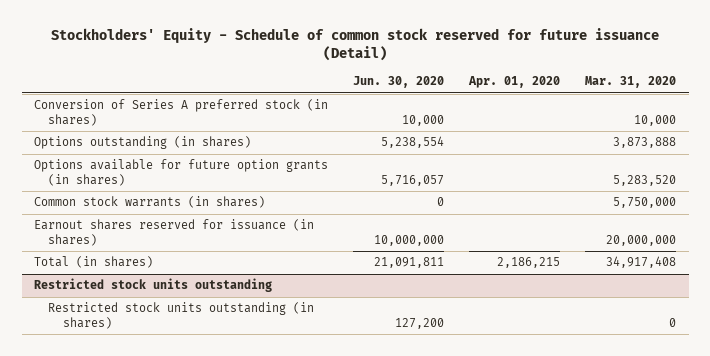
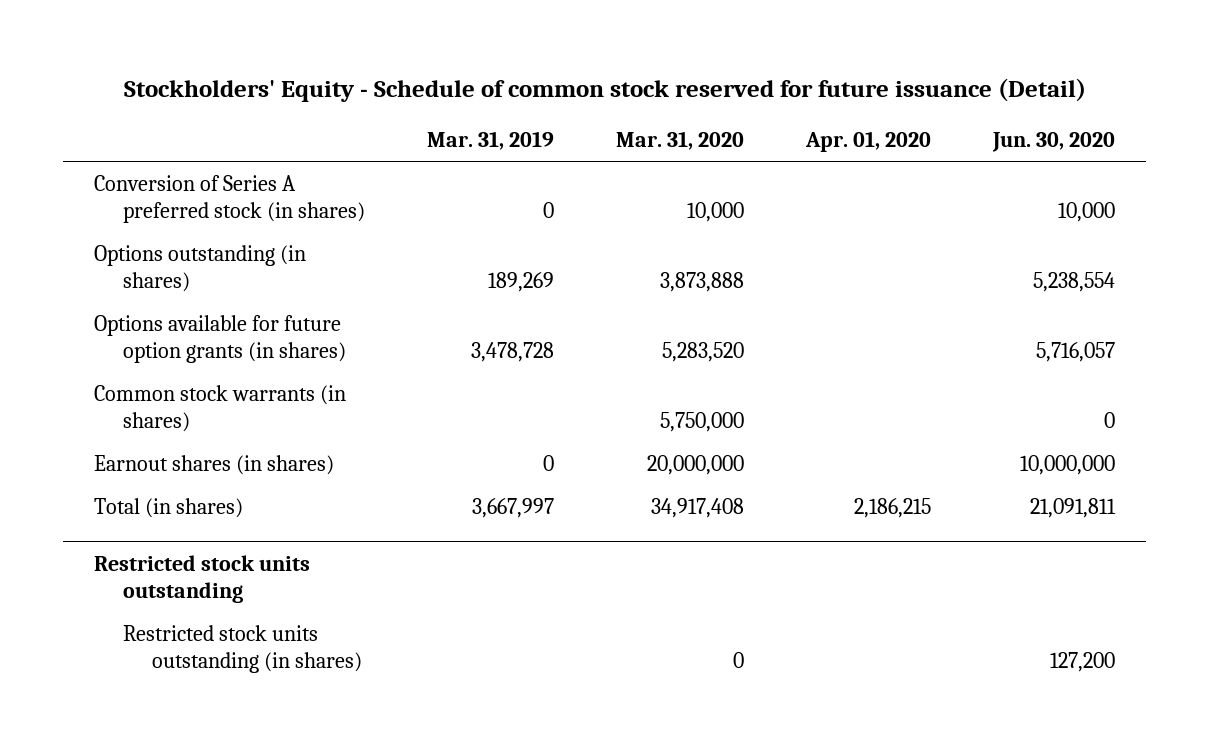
none -> [427,131,555,151] Mar. 31, 2019
[34,219,315,247] Earnout shares reserved for issuance (in shares) -> [94,454,335,475] Earnout shares (in shares)

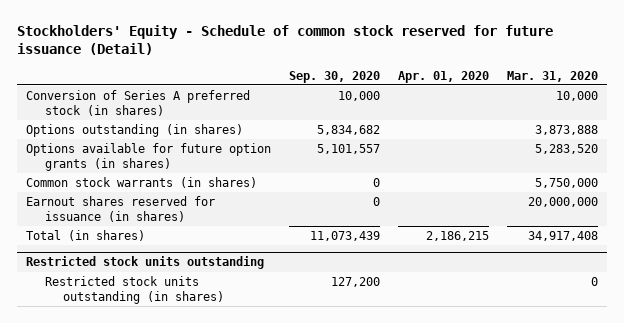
[427,131,555,151] Mar. 31, 2019 -> none
[992,132,1116,153] Jun. 30, 2020 -> none
none -> [289,70,381,83] Sep. 30, 2020
[94,454,335,475] Earnout shares (in shares) -> [26,195,216,223] Earnout shares reserved for issuance (in shares)

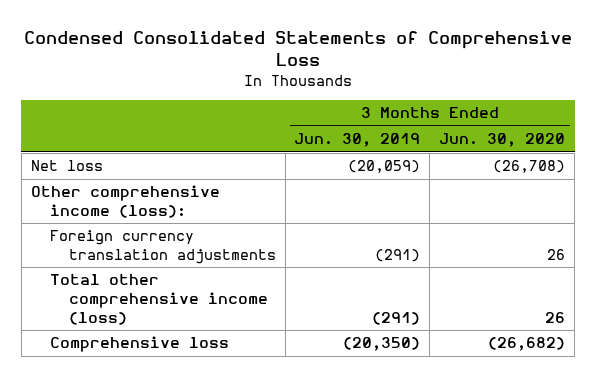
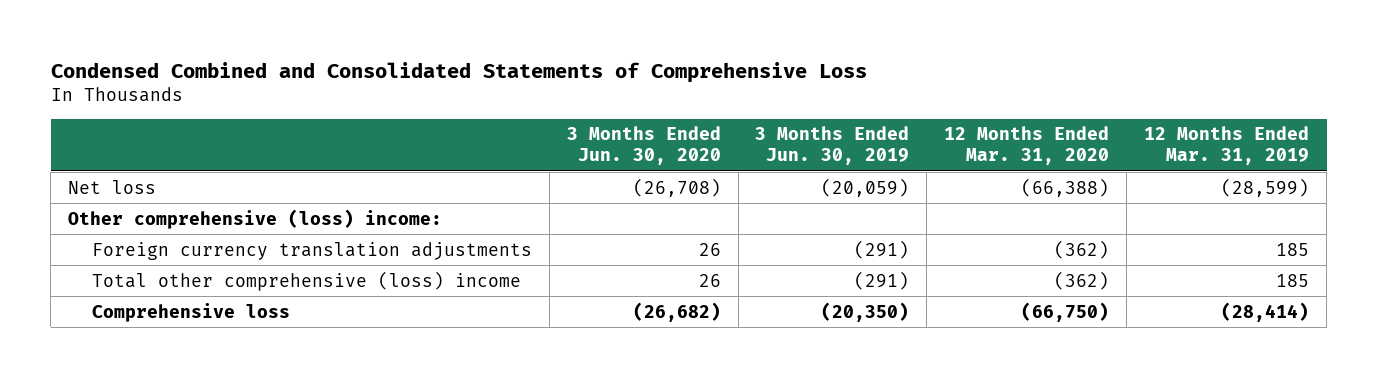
[24,30,573,67] Condensed Consolidated Statements of Comprehensive Loss -> [50,61,867,83] Condensed Combined and Consolidated Statements of Comprehensive Loss
none -> [944,126,1110,166] 12 Months Ended Mar. 31, 2020
none -> [1144,126,1310,166] 12 Months Ended Mar. 31, 2019
[30,185,220,219] Other comprehensive income (loss): -> [67,208,442,229] Other comprehensive (loss) income:
[49,274,268,325] Total other comprehensive income (loss) -> [91,270,521,291] Total other comprehensive (loss) income

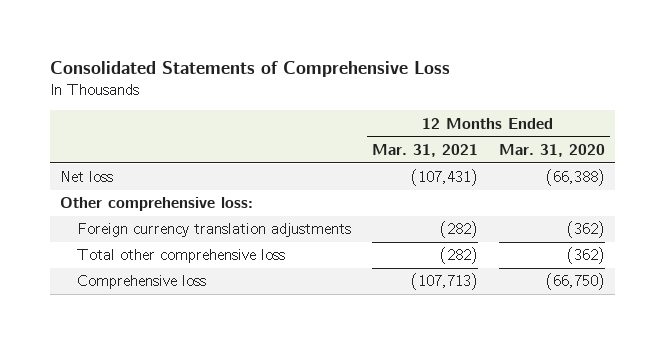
[50,61,867,83] Condensed Combined and Consolidated Statements of Comprehensive Loss -> [50,60,451,77] Consolidated Statements of Comprehensive Loss
[566,126,721,166] 3 Months Ended Jun. 30, 2020 -> none
[755,126,910,166] 3 Months Ended Jun. 30, 2019 -> none
[1144,126,1310,166] 12 Months Ended Mar. 31, 2019 -> none
none -> [372,143,479,157] Mar. 31, 2021
[67,208,442,229] Other comprehensive (loss) income: -> [60,197,254,212] Other comprehensive loss:
[91,270,521,291] Total other comprehensive (loss) income -> [77,249,286,264] Total other comprehensive loss

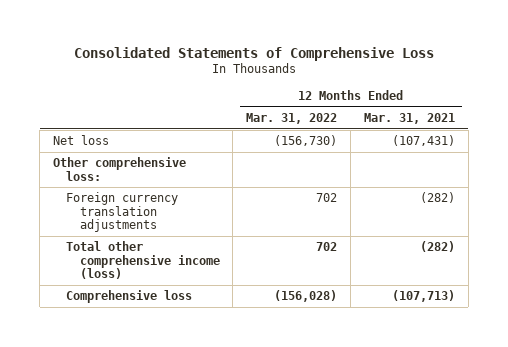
[498,143,605,157] Mar. 31, 2020 -> none
none -> [246,113,338,125] Mar. 31, 2022
[77,249,286,264] Total other comprehensive loss -> [66,241,220,280] Total other comprehensive income (loss)

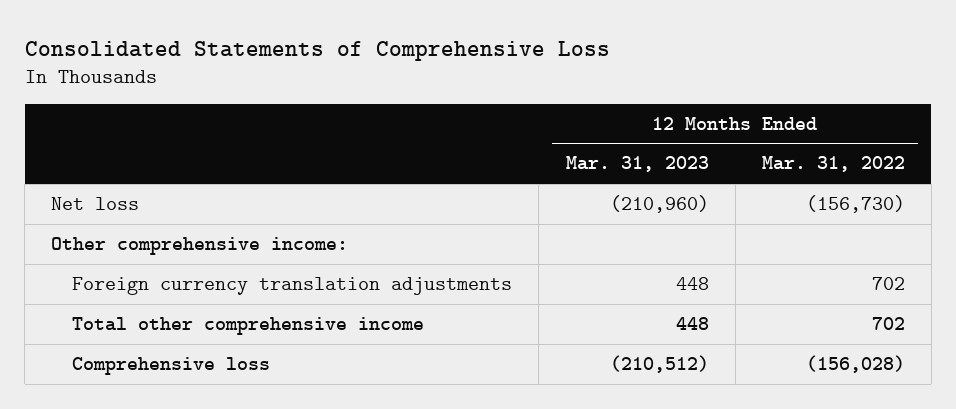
[363,113,455,125] Mar. 31, 2021 -> none
none -> [565,156,709,173] Mar. 31, 2023
[52,157,186,181] Other comprehensive loss: -> [51,236,349,255] Other comprehensive income:
[66,241,220,280] Total other comprehensive income (loss) -> [72,316,425,335] Total other comprehensive income

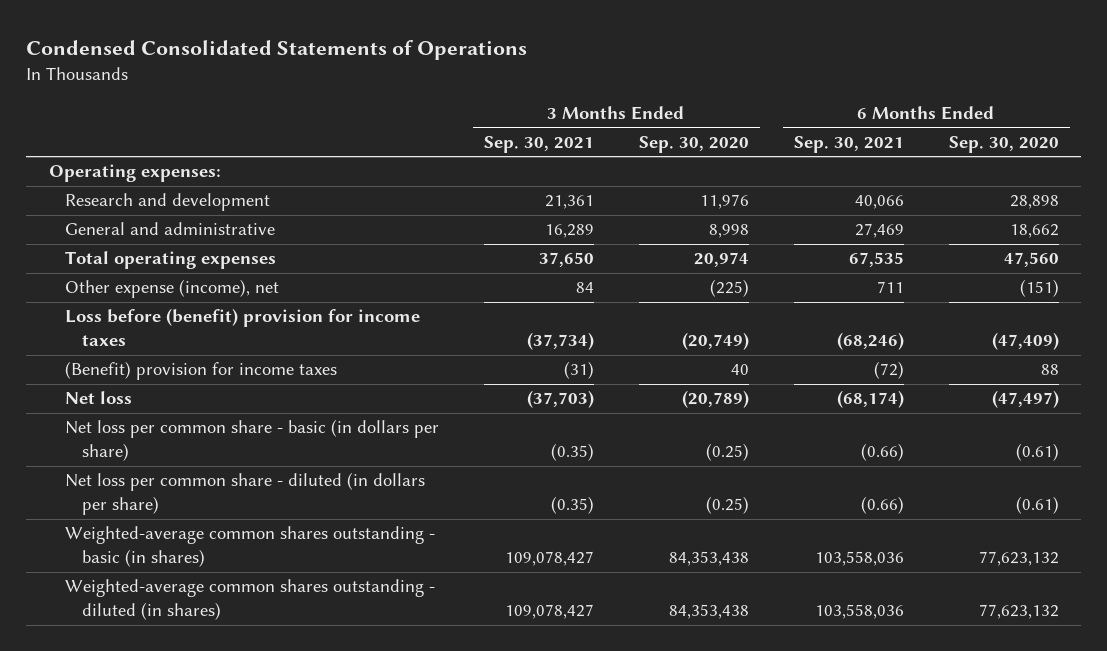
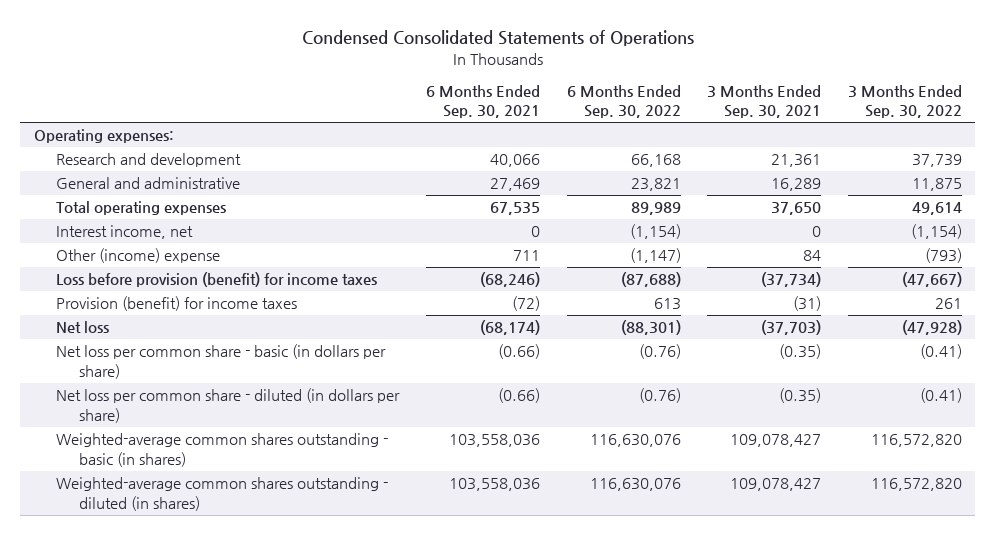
[638,135,749,153] Sep. 30, 2020 -> none
[948,135,1059,153] Sep. 30, 2020 -> none
none -> [566,84,681,119] 6 Months Ended Sep. 30, 2022
none -> [848,84,963,119] 3 Months Ended Sep. 30, 2022
none -> [56,225,194,240] Interest income, net
[65,279,280,299] Other expense (income), net -> [56,248,221,264] Other (income) expense
[65,308,421,347] Loss before (benefit) provision for income taxes -> [56,272,378,288] Loss before provision (benefit) for income taxes
[65,361,338,381] (Benefit) provision for income taxes -> [56,296,298,312] Provision (benefit) for income taxes

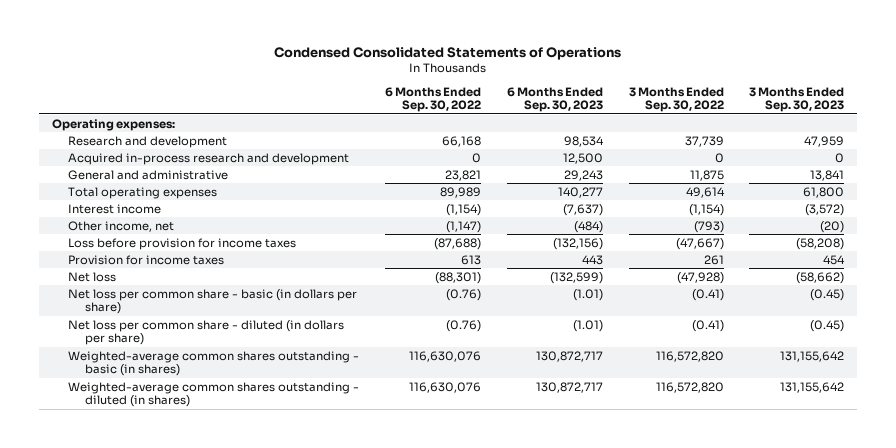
[426,84,541,119] 6 Months Ended Sep. 30, 2021 -> none
[707,84,822,119] 3 Months Ended Sep. 30, 2021 -> none
none -> [506,87,603,113] 6 Months Ended Sep. 30, 2023
none -> [749,87,845,113] 3 Months Ended Sep. 30, 2023
none -> [68,152,350,165] Acquired in-process research and development
[56,225,194,240] Interest income, net -> [68,203,162,214] Interest income
[56,248,221,264] Other (income) expense -> [68,220,175,232] Other income, net
[56,272,378,288] Loss before provision (benefit) for income taxes -> [68,237,297,250] Loss before provision for income taxes
[56,296,298,312] Provision (benefit) for income taxes -> [68,254,225,265] Provision for income taxes

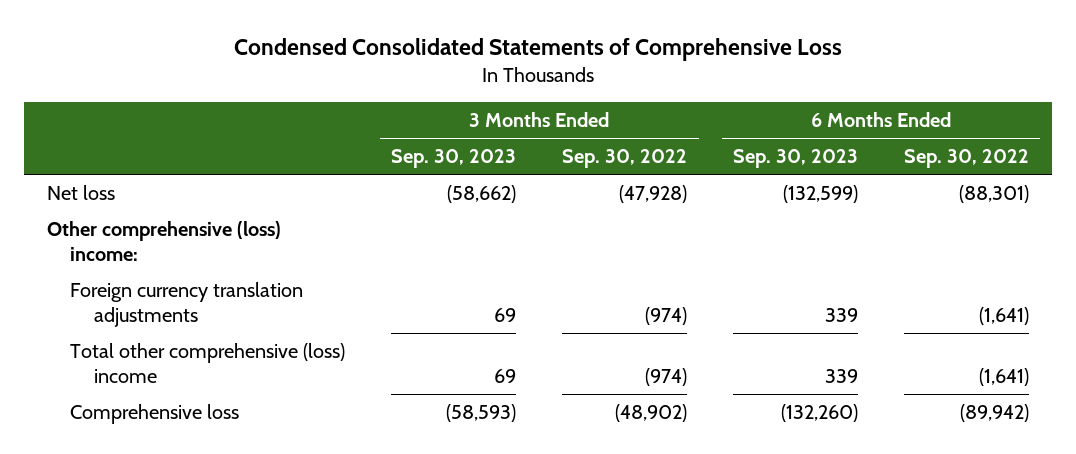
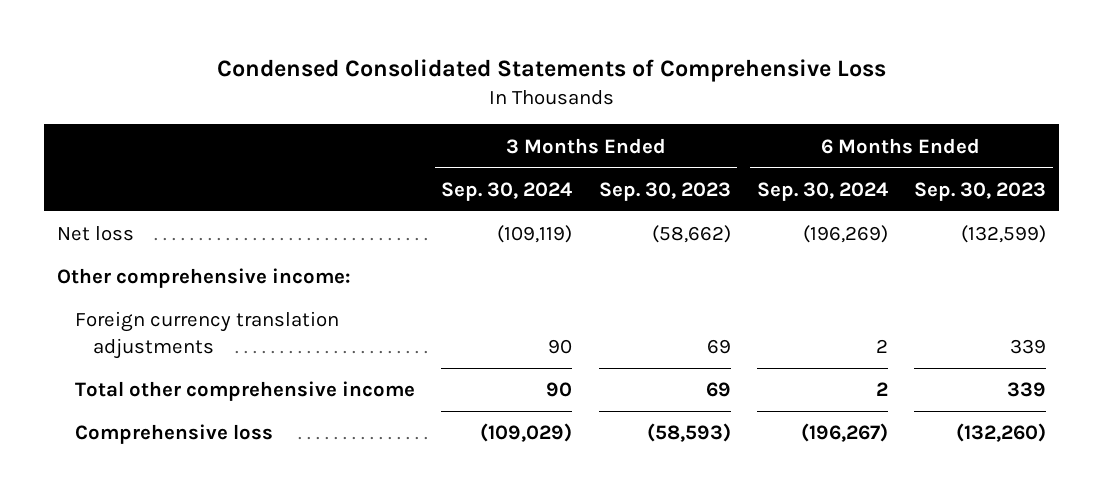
[562,149,688,169] Sep. 30, 2022 -> none
[903,149,1029,169] Sep. 30, 2022 -> none
none -> [441,181,573,201] Sep. 30, 2024
none -> [756,181,888,201] Sep. 30, 2024
[46,221,281,262] Other comprehensive (loss) income: -> [57,268,352,289] Other comprehensive income:
[70,343,346,384] Total other comprehensive (loss) income -> [75,381,416,402] Total other comprehensive income

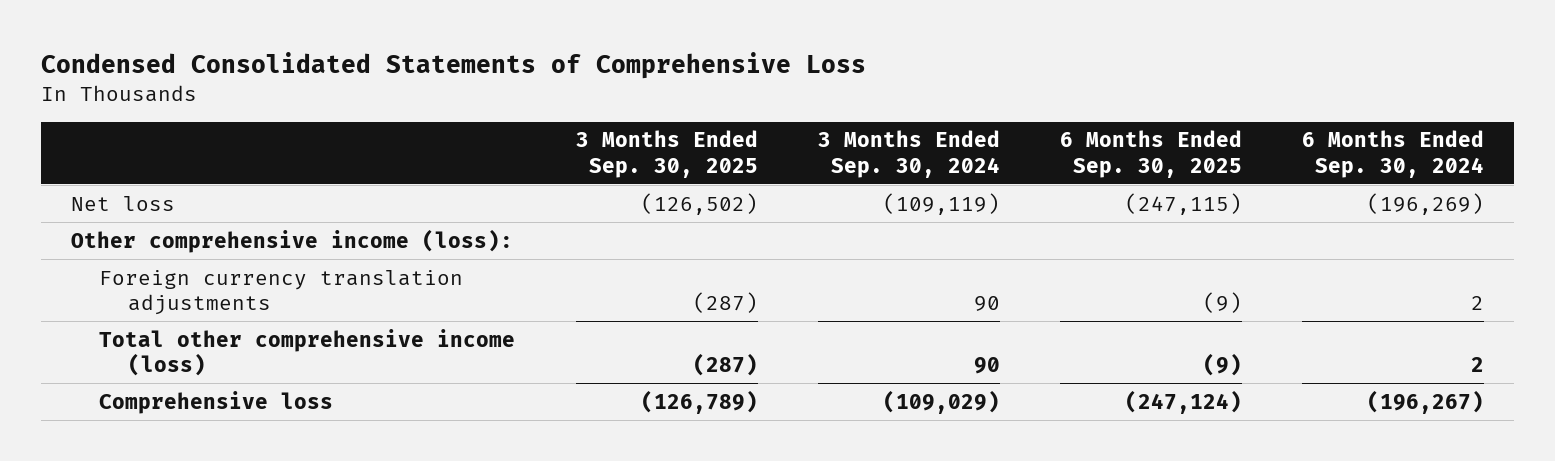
[598,181,731,201] Sep. 30, 2023 -> none
[914,181,1047,201] Sep. 30, 2023 -> none
none -> [575,130,758,178] 3 Months Ended Sep. 30, 2025
none -> [1059,130,1242,178] 6 Months Ended Sep. 30, 2025
[57,268,352,289] Other comprehensive income: -> [70,228,513,253] Other comprehensive income (loss):
[75,381,416,402] Total other comprehensive income -> [99,328,516,376] Total other comprehensive income (loss)

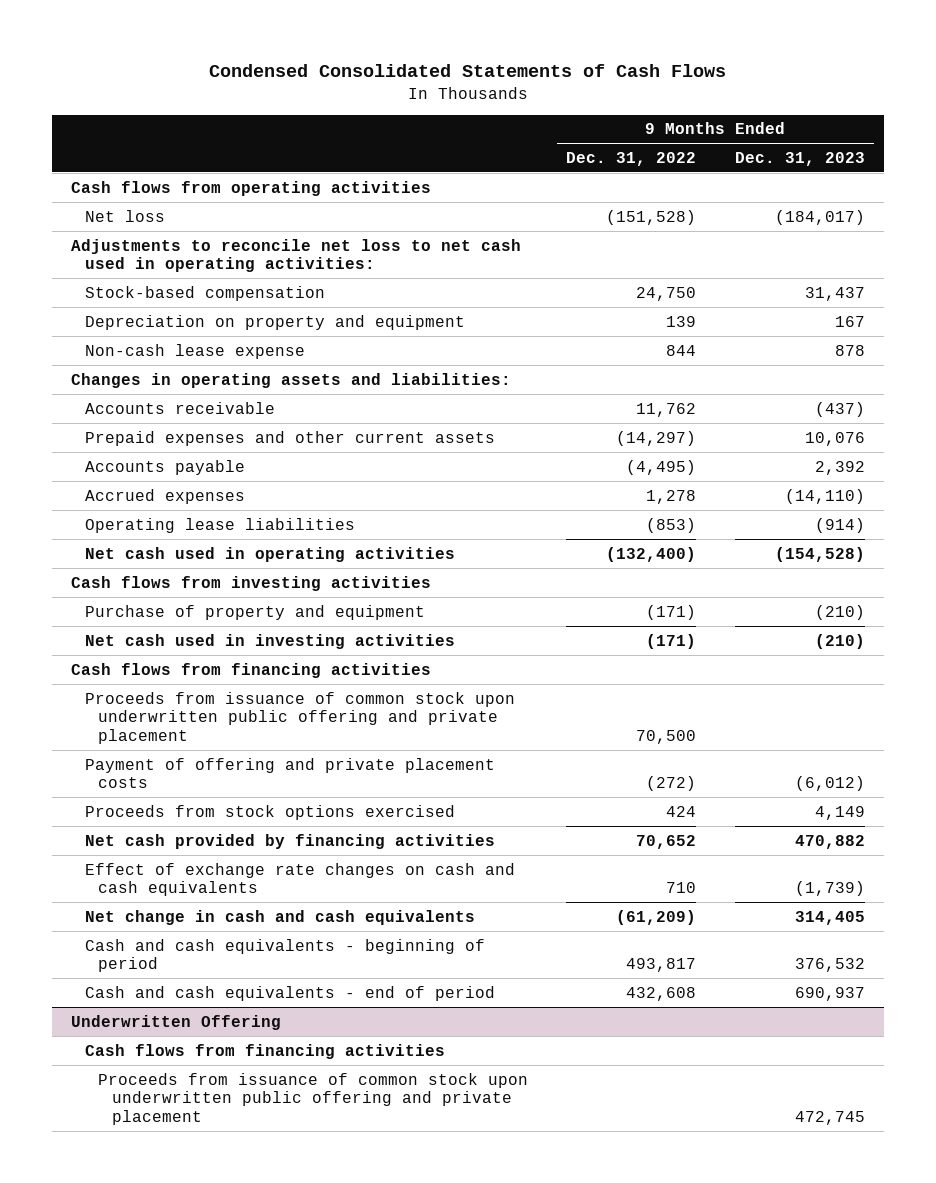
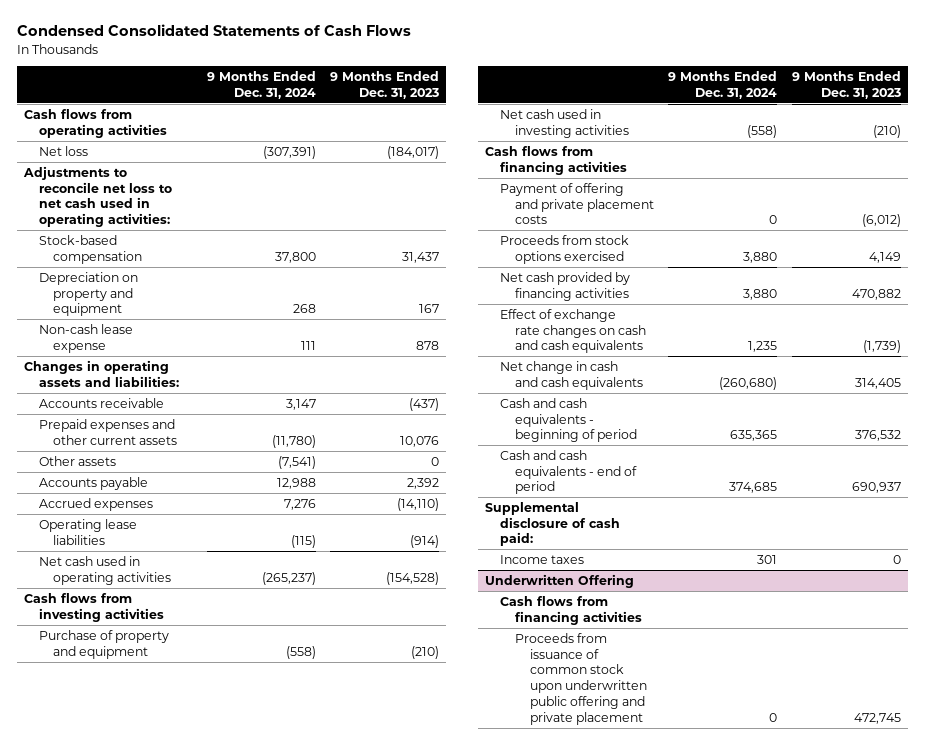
[566,151,697,166] Dec. 31, 2022 -> none
none -> [206,71,316,99] 9 Months Ended Dec. 31, 2024
none -> [38,455,116,466] Other assets
[84,691,515,745] Proceeds from issuance of common stock upon underwritten public offering and private placement -> none
none -> [485,501,621,547] Supplemental disclosure of cash paid:
none -> [500,554,585,564] Income taxes

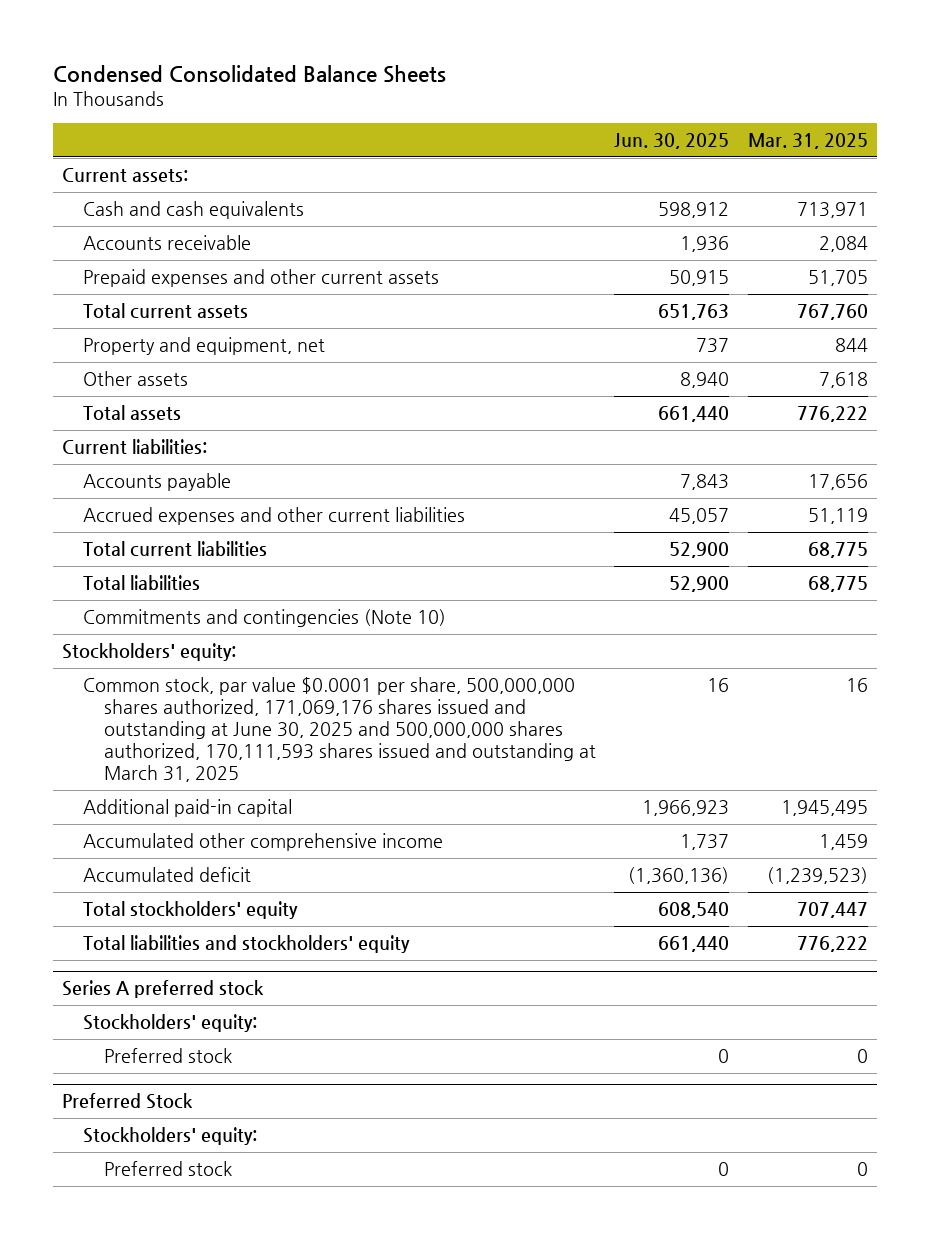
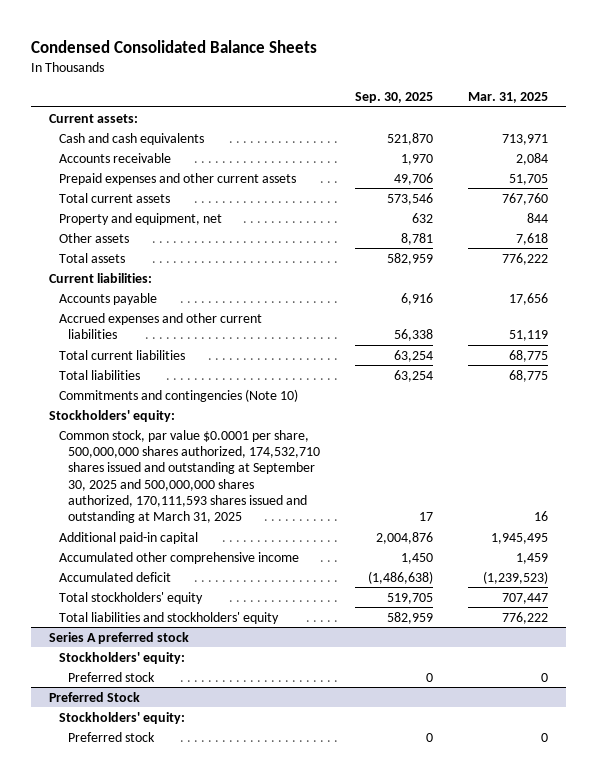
[614,132,730,149] Jun. 30, 2025 -> none
none -> [355,92,434,104] Sep. 30, 2025
[83,677,596,783] Common stock, par value $0.0001 per share, 500,000,000 shares authorized, 171,069,176 shares issued and outstanding at June 30, 2025 and 500,000,000 shares authorized, 170,111,593 shares issued and outstanding at March 31, 2025 -> [58,429,321,524] Common stock, par value $0.0001 per share, 500,000,000 shares authorized, 174,532,710 shares issued and outstanding at September 30, 2025 and 500,000,000 shares authorized, 170,111,593 shares issued and outstanding at March 31, 2025

